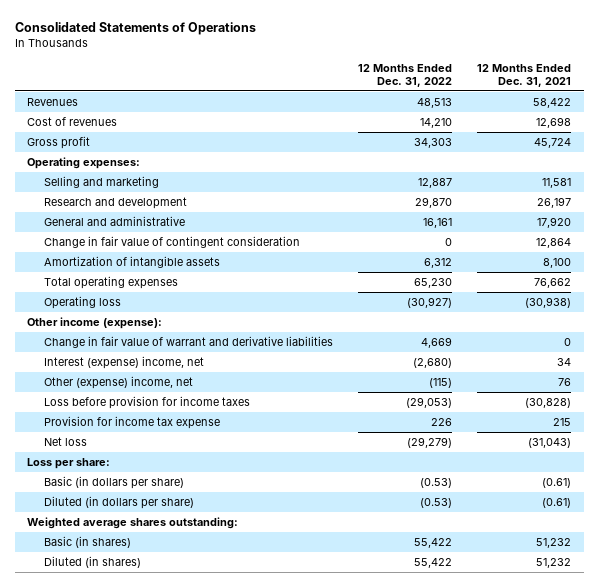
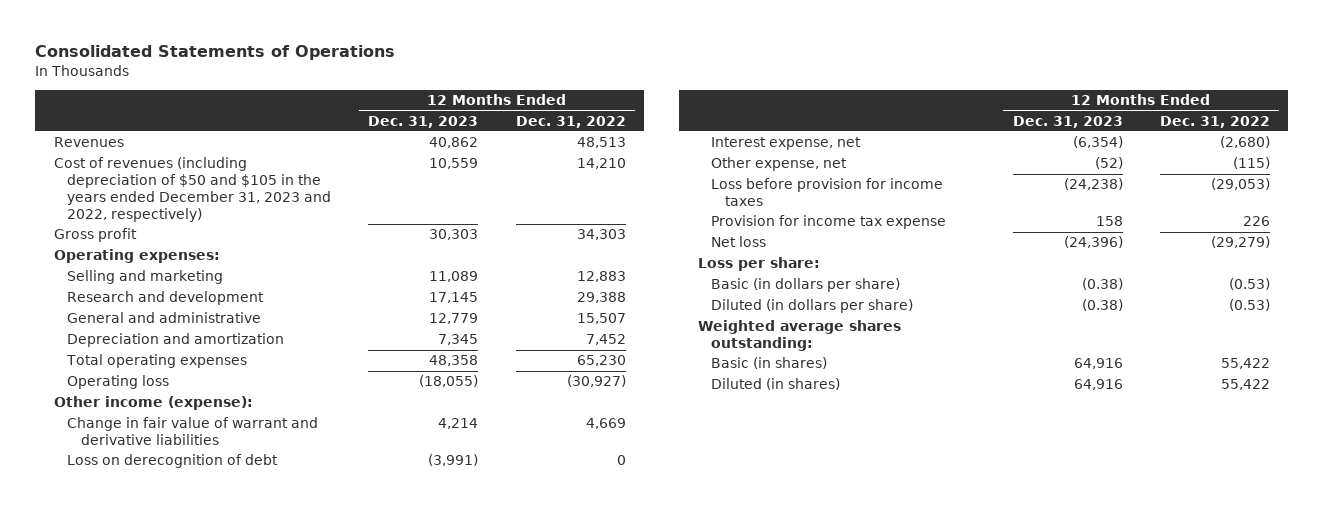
[477,63,572,87] 12 Months Ended Dec. 31, 2021 -> none
none -> [368,115,479,128] Dec. 31, 2023
[27,117,118,127] Cost of revenues -> [53,157,332,222] Cost of revenues (including depreciation of $50 and $105 in the years ended December 31, 2023 and 2022, respectively)
[43,236,300,249] Change in fair value of contingent consideration -> none
[43,256,220,269] Amortization of intangible assets -> none
[417,178,452,189] 12,887 -> [576,271,626,283] 12,883
[414,197,452,209] 29,870 -> [576,292,626,304] 29,388
[422,218,452,229] 16,161 -> [576,313,626,325] 15,507
none -> [67,333,285,348] Depreciation and amortization
none -> [67,454,279,469] Loss on derecognition of debt
[43,356,204,370] Interest (expense) income, net -> [711,137,862,151] Interest expense, net
[43,376,193,390] Other (expense) income, net -> [711,157,848,172] Other expense, net

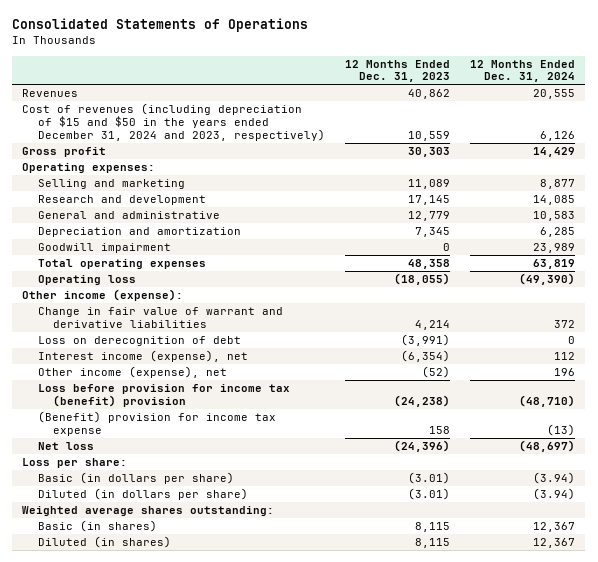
[515,115,626,128] Dec. 31, 2022 -> none
none -> [470,59,576,83] 12 Months Ended Dec. 31, 2024
[53,157,332,222] Cost of revenues (including depreciation of $50 and $105 in the years ended December 31, 2023 and 2022, respectively) -> [22,103,325,141] Cost of revenues (including depreciation of $15 and $50 in the years ended December 31, 2024 and 2023, respectively)
none -> [37,243,171,254] Goodwill impairment
[711,137,862,151] Interest expense, net -> [37,350,248,363] Interest income (expense), net
[711,157,848,172] Other expense, net -> [37,366,227,379] Other income (expense), net
[711,178,944,207] Loss before provision for income taxes -> [37,384,290,407] Loss before provision for income tax (benefit) provision
[711,215,947,230] Provision for income tax expense -> [37,411,276,436] (Benefit) provision for income tax expense
[1081,278,1123,291] (0.38) -> [408,472,451,485] (3.01)
[1081,299,1123,312] (0.38) -> [408,488,451,501] (3.01)
[1073,358,1123,370] 64,916 -> [415,522,451,533] 8,115
[1073,379,1123,391] 64,916 -> [415,538,451,549] 8,115

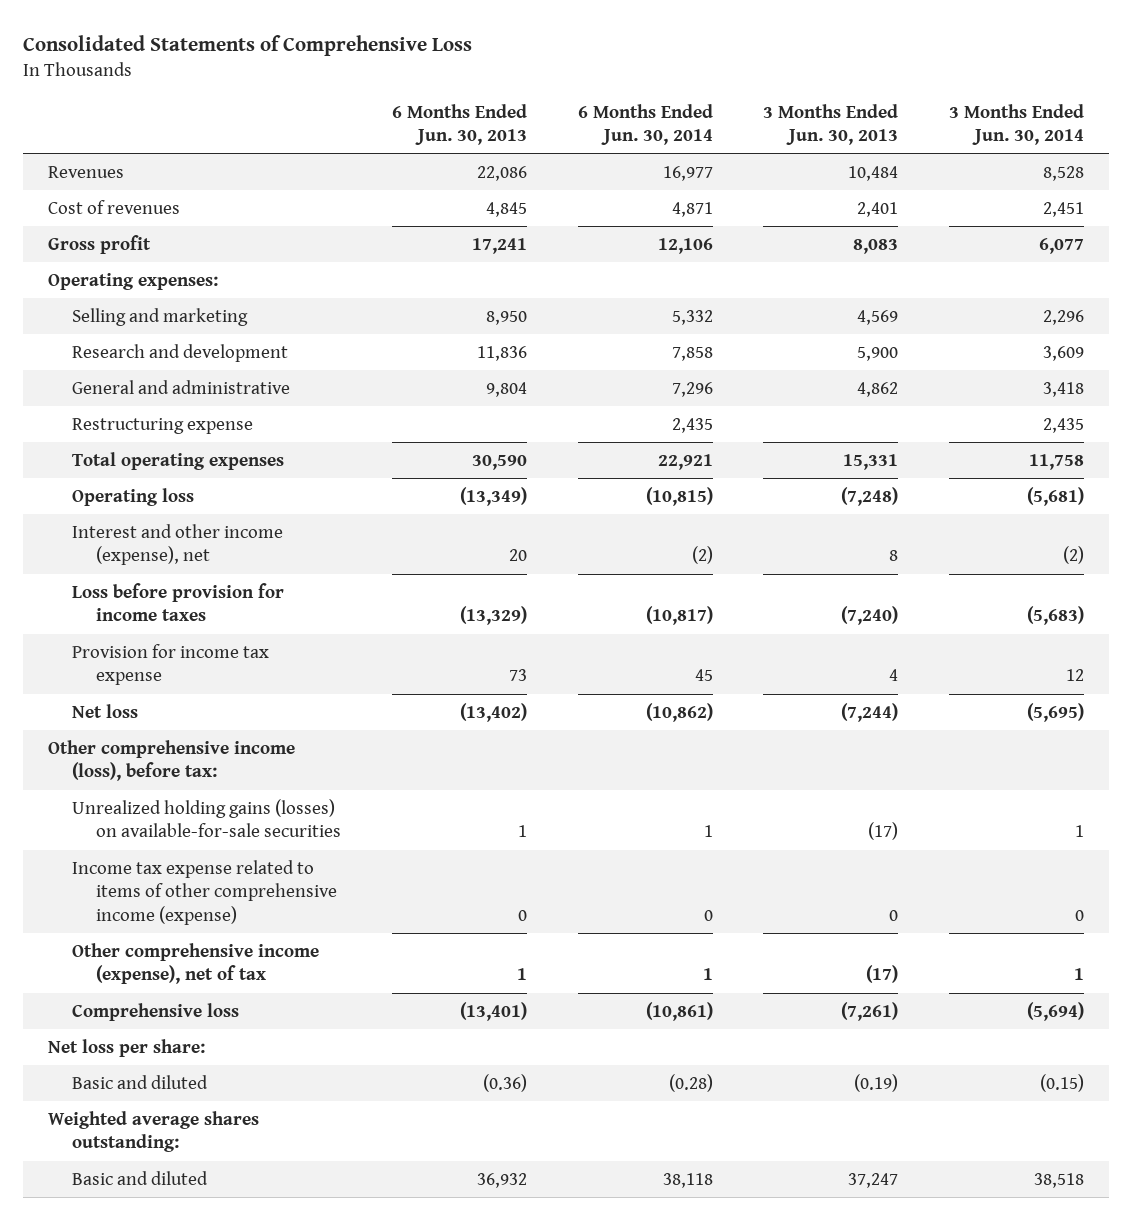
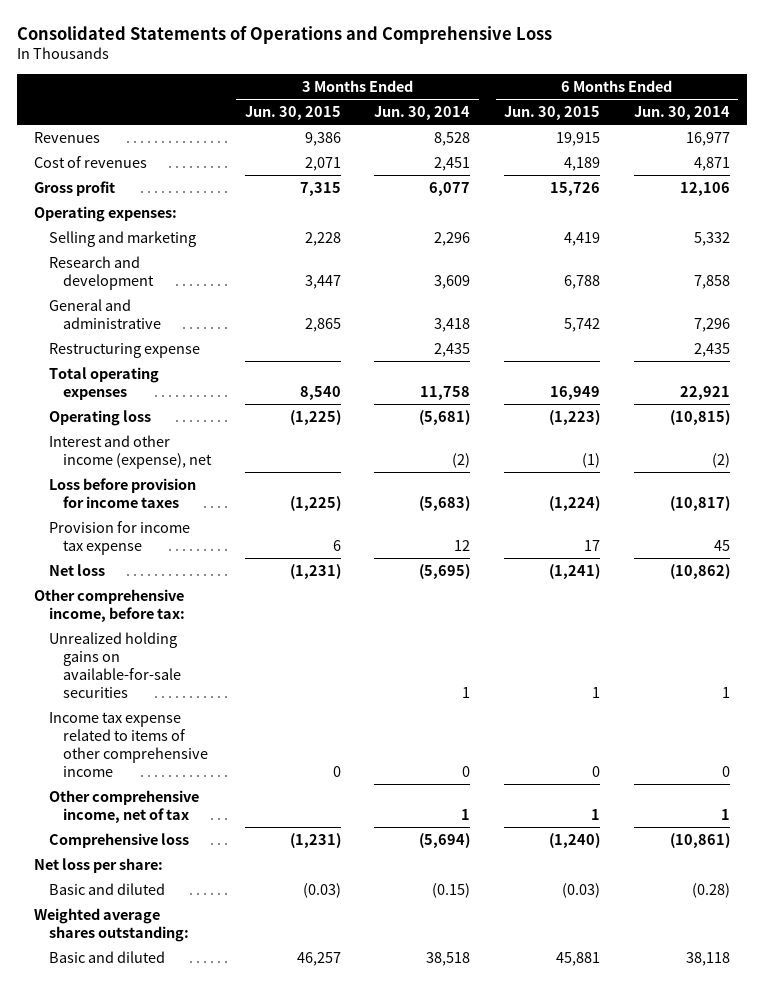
[22,34,472,56] Consolidated Statements of Comprehensive Loss -> [17,25,553,44] Consolidated Statements of Operations and Comprehensive Loss
[391,103,527,146] 6 Months Ended Jun. 30, 2013 -> none
[763,103,899,146] 3 Months Ended Jun. 30, 2013 -> none
none -> [244,106,341,121] Jun. 30, 2015
none -> [504,106,601,121] Jun. 30, 2015
[47,739,295,782] Other comprehensive income (loss), before tax: -> [34,588,185,622] Other comprehensive income, before tax:
[72,798,342,838] Unrealized holding gains (losses) on available-for-sale securities -> [48,631,181,699] Unrealized holding gains on available-for-sale securities
[72,859,338,925] Income tax expense related to items of other comprehensive income (expense) -> [48,711,208,778] Income tax expense related to items of other comprehensive income
[72,942,320,985] Other comprehensive income (expense), net of tax -> [48,789,199,823] Other comprehensive income, net of tax

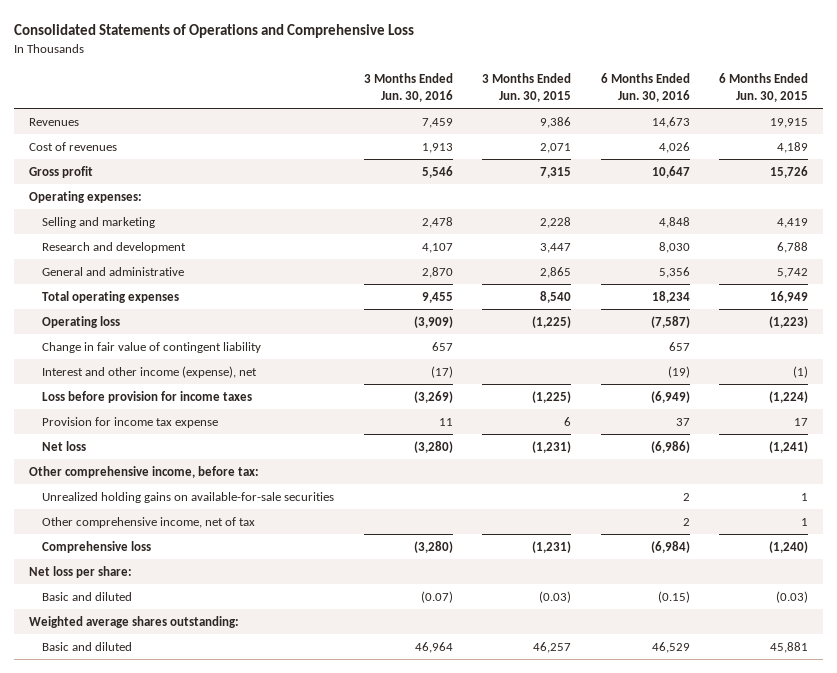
[374,106,471,121] Jun. 30, 2014 -> none
[633,106,730,121] Jun. 30, 2014 -> none
none -> [363,72,453,102] 3 Months Ended Jun. 30, 2016
none -> [600,72,690,102] 6 Months Ended Jun. 30, 2016
[48,342,200,358] Restructuring expense -> none
none -> [42,341,262,353] Change in fair value of contingent liability
[48,711,208,778] Income tax expense related to items of other comprehensive income -> none

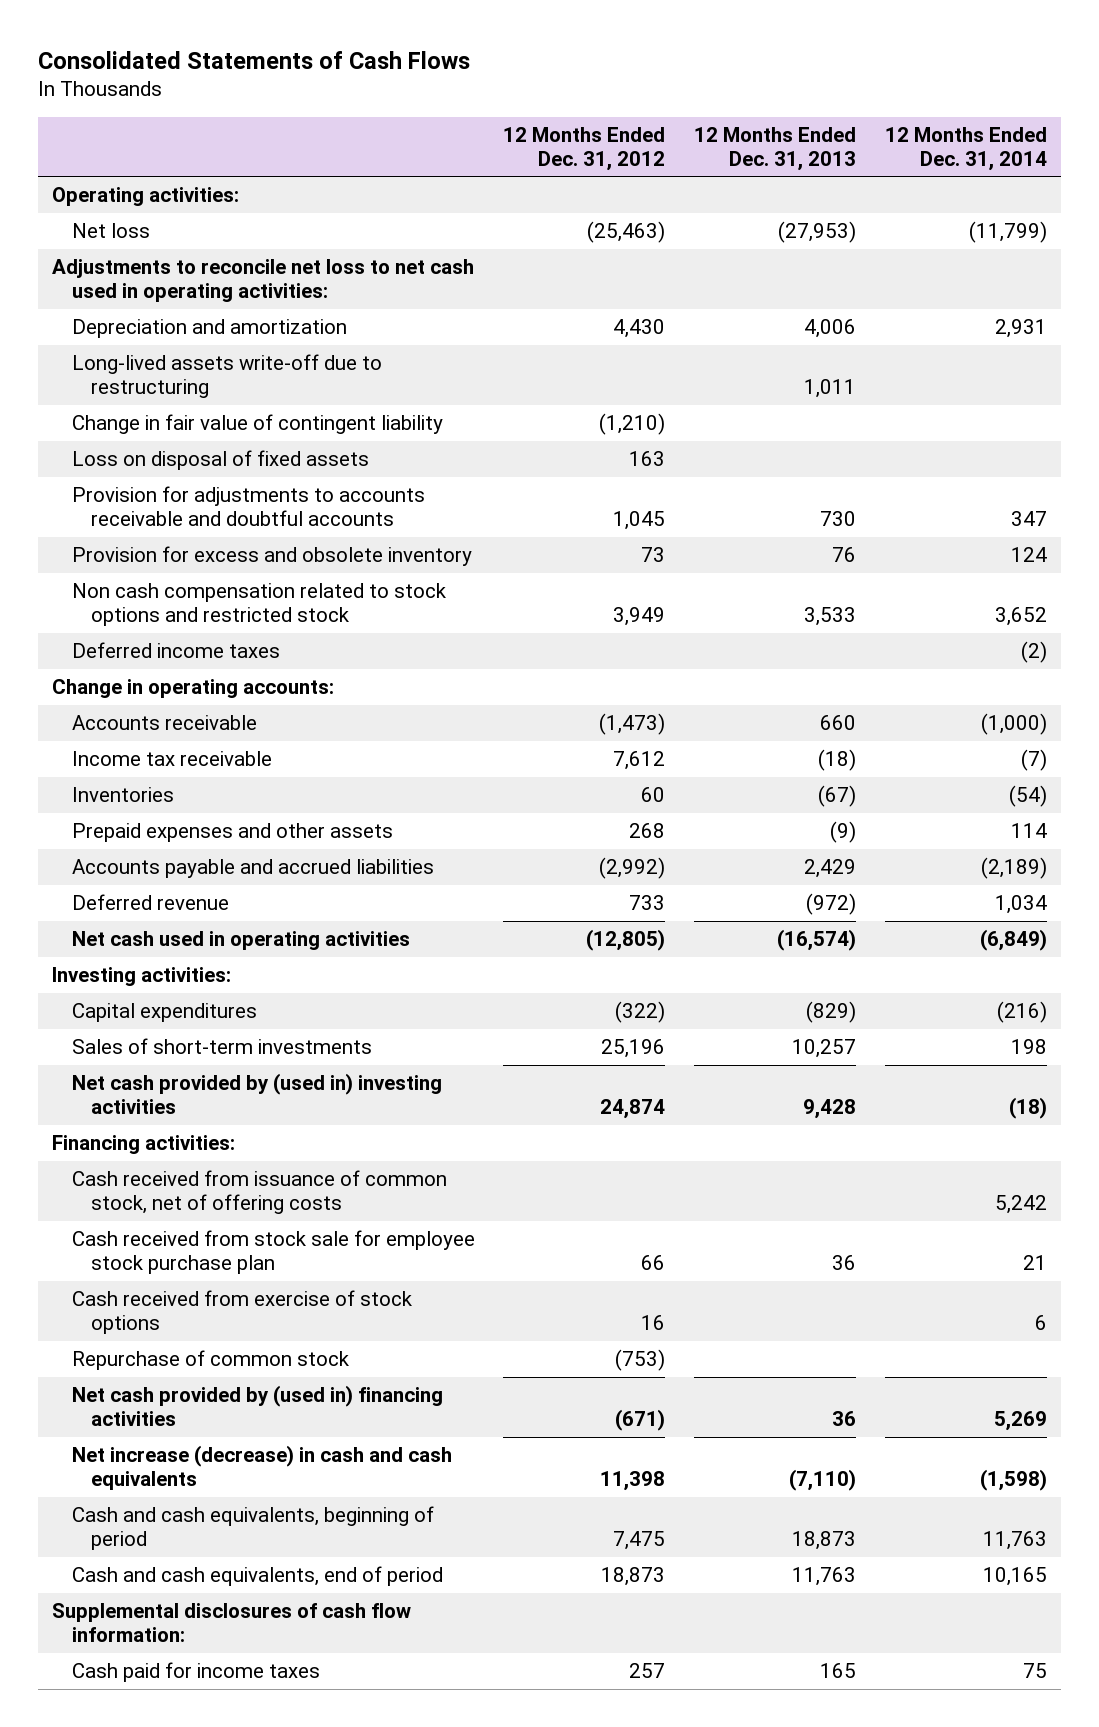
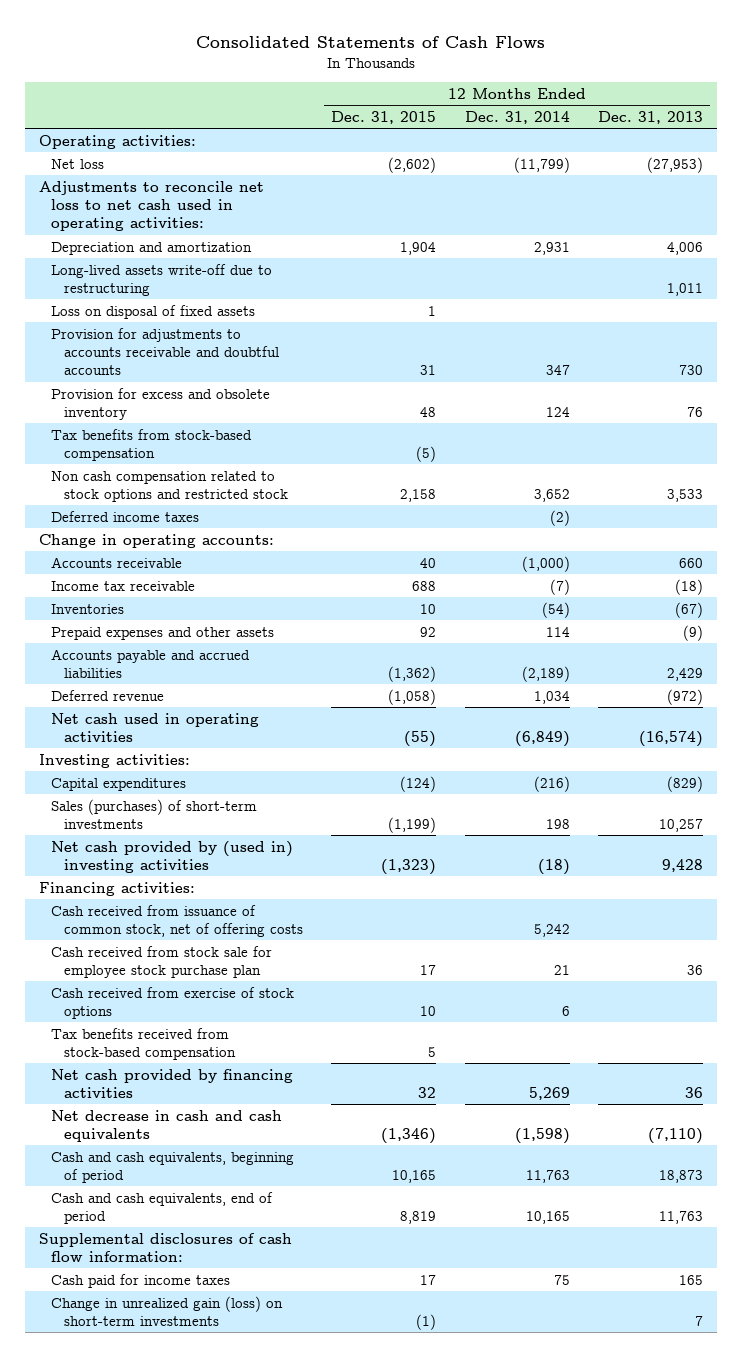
[503,126,666,171] 12 Months Ended Dec. 31, 2012 -> none
none -> [331,111,437,125] Dec. 31, 2015
[71,414,443,435] Change in fair value of contingent liability -> none
none -> [51,428,253,462] Tax benefits from stock-based compensation
[71,1038,372,1055] Sales of short-term investments -> [51,798,258,830] Sales (purchases) of short-term investments
[71,1350,349,1371] Repurchase of common stock -> none
none -> [51,1027,237,1061] Tax benefits received from stock-based compensation
[71,1385,443,1426] Net cash provided by (used in) financing activities -> [51,1068,294,1099] Net cash provided by financing activities
[71,1445,452,1490] Net increase (decrease) in cash and cash equivalents -> [51,1109,283,1143] Net decrease in cash and cash equivalents
none -> [51,1295,284,1327] Change in unrealized gain (loss) on short-term investments

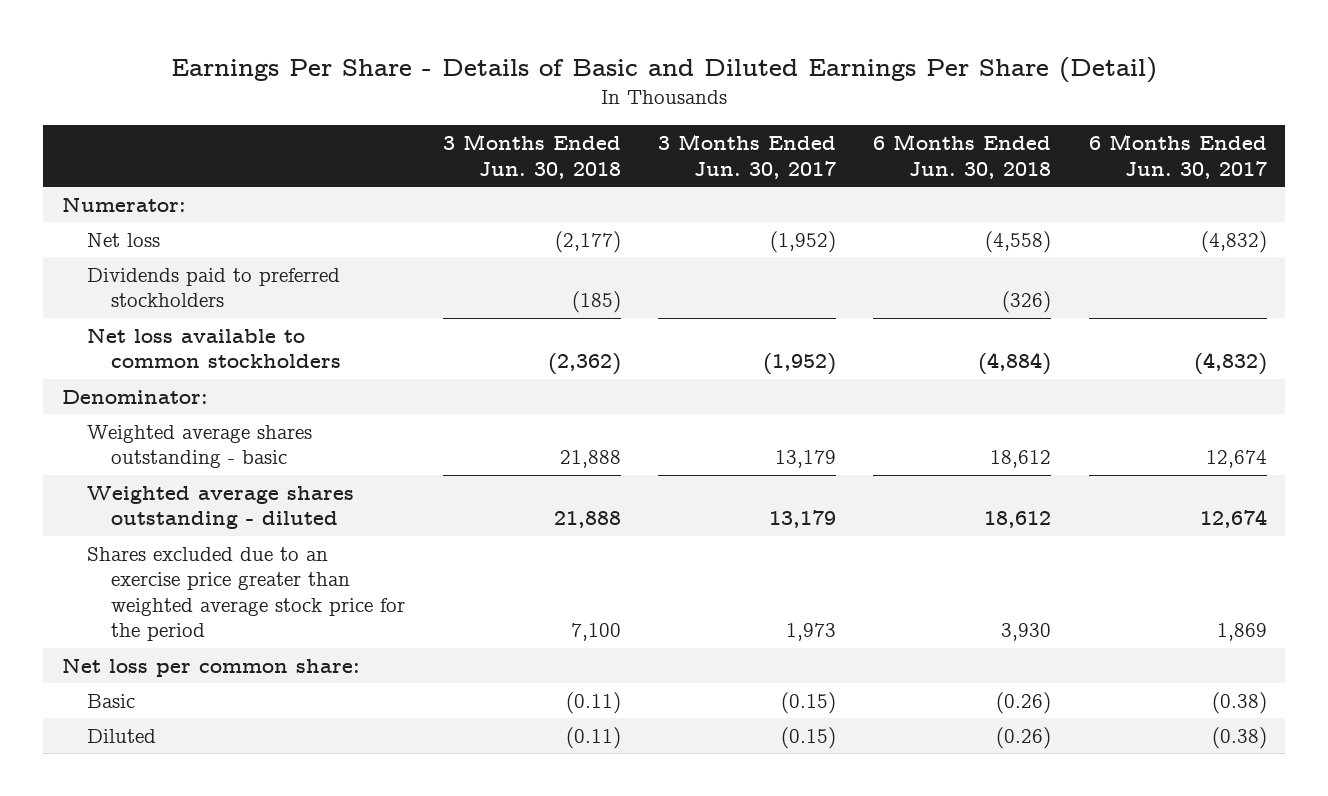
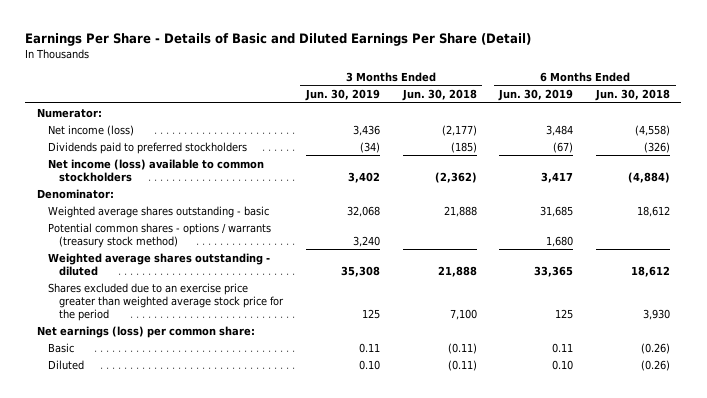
[658,134,837,179] 3 Months Ended Jun. 30, 2017 -> none
[1088,134,1267,179] 6 Months Ended Jun. 30, 2017 -> none
none -> [305,89,381,102] Jun. 30, 2019
none -> [498,89,574,102] Jun. 30, 2019
[86,232,160,247] Net loss -> [48,124,135,136] Net income (loss)
[86,327,342,369] Net loss available to common stockholders -> [48,158,265,182] Net income (loss) available to common stockholders
none -> [48,222,272,248] Potential common shares - options / warrants (treasury stock method)
[61,657,360,677] Net loss per common share: -> [36,325,255,338] Net earnings (loss) per common share:

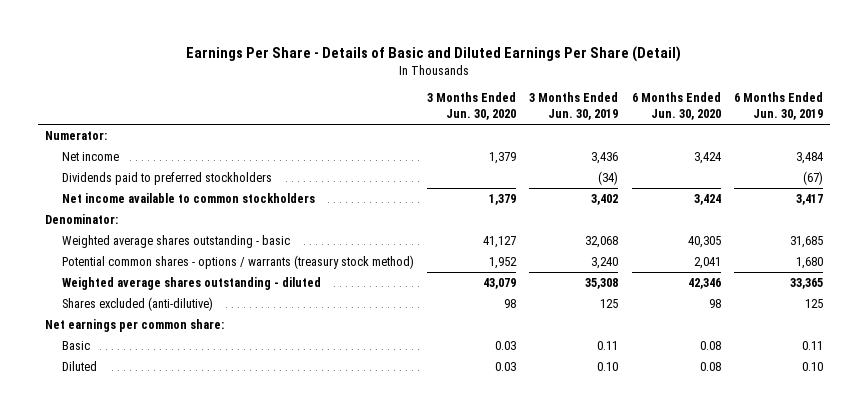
[401,89,477,102] Jun. 30, 2018 -> none
[595,89,671,102] Jun. 30, 2018 -> none
none -> [427,92,517,121] 3 Months Ended Jun. 30, 2020
none -> [631,92,721,121] 6 Months Ended Jun. 30, 2020
[48,124,135,136] Net income (loss) -> [61,151,119,161] Net income
[48,158,265,182] Net income (loss) available to common stockholders -> [61,192,315,203] Net income available to common stockholders
[48,282,285,321] Shares excluded due to an exercise price greater than weighted average stock price for the period -> [61,296,213,311] Shares excluded (anti-dilutive)
[36,325,255,338] Net earnings (loss) per common share: -> [44,318,224,332] Net earnings per common share:

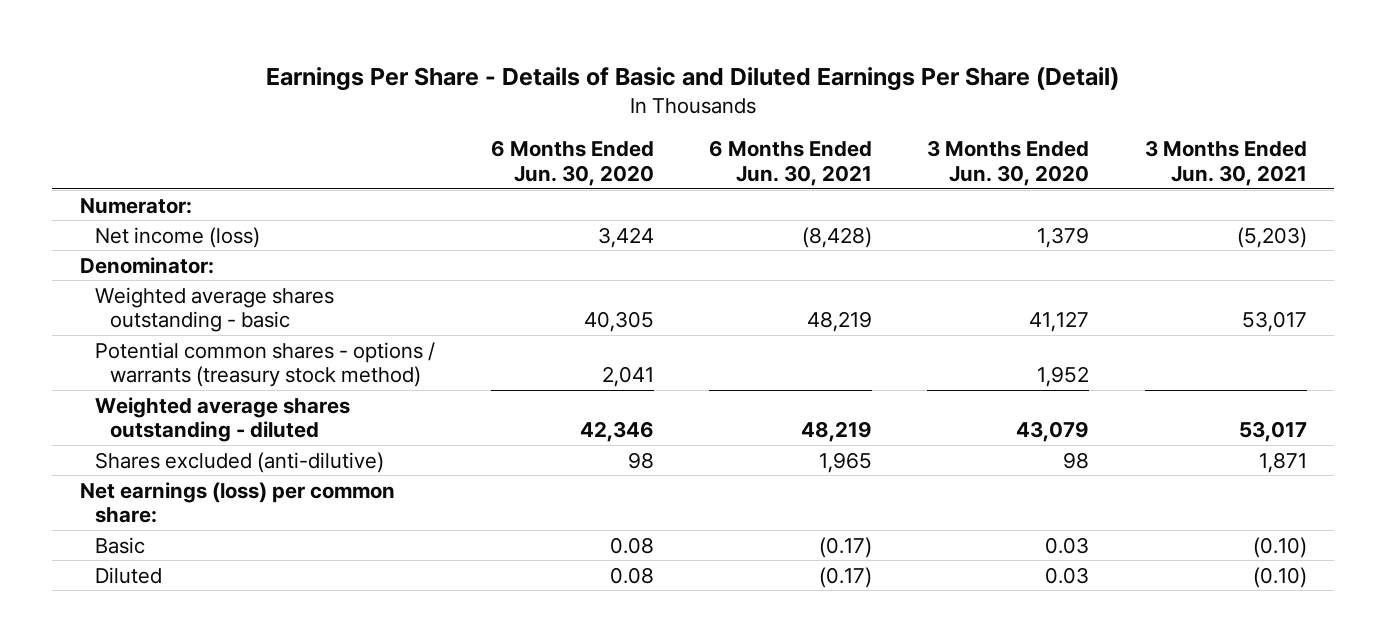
[529,92,619,121] 3 Months Ended Jun. 30, 2019 -> none
[734,92,824,121] 6 Months Ended Jun. 30, 2019 -> none
none -> [708,140,872,186] 6 Months Ended Jun. 30, 2021
none -> [1144,140,1307,186] 3 Months Ended Jun. 30, 2021
[61,171,272,185] Dividends paid to preferred stockholders -> none
[61,192,315,203] Net income available to common stockholders -> none
[61,151,119,161] Net income -> [95,226,261,248] Net income (loss)
[44,318,224,332] Net earnings per common share: -> [79,481,395,524] Net earnings (loss) per common share:

